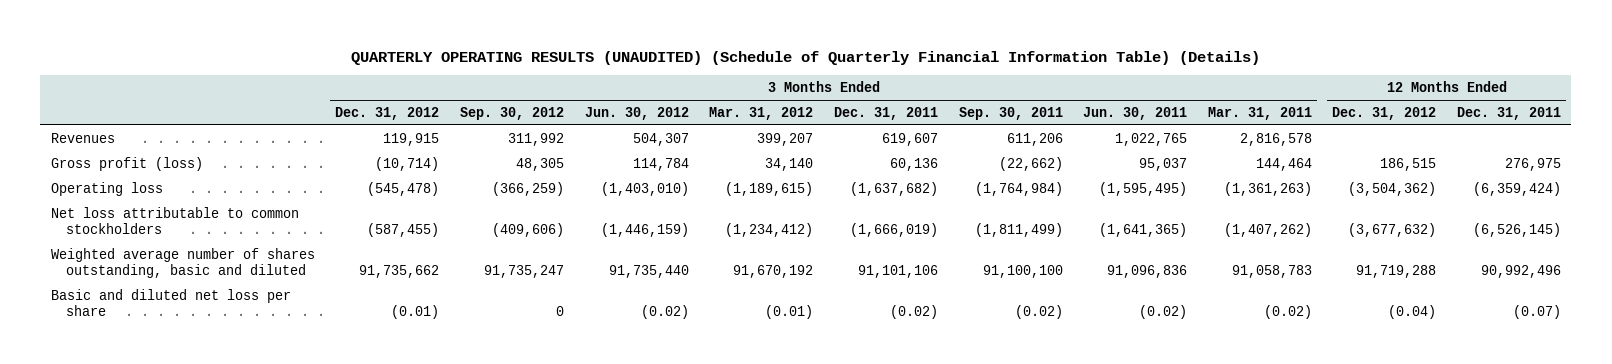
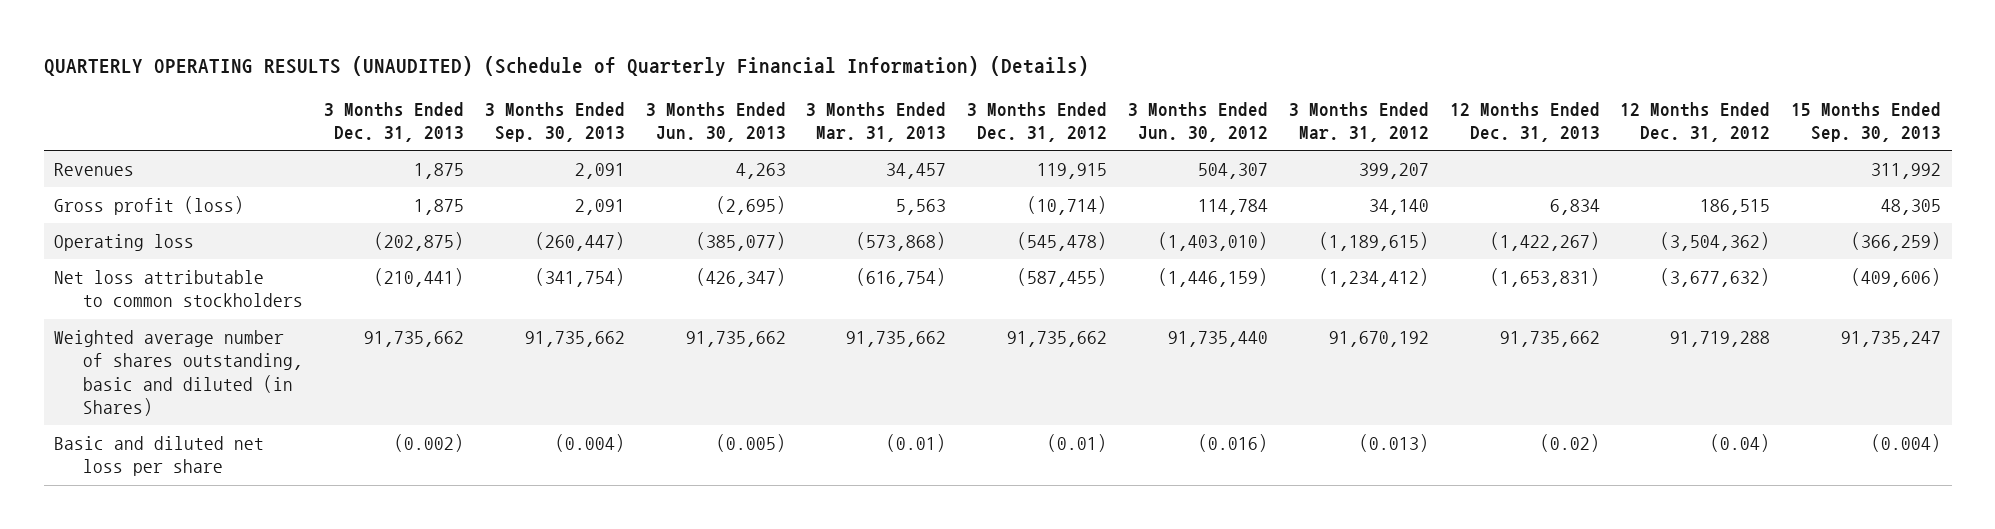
[350,50,1260,65] QUARTERLY OPERATING RESULTS (UNAUDITED) (Schedule of Quarterly Financial Information Table) (Details) -> [43,56,1089,77] QUARTERLY OPERATING RESULTS (UNAUDITED) (Schedule of Quarterly Financial Information) (Details)
[460,106,565,120] Sep. 30, 2012 -> none
[833,106,938,120] Dec. 31, 2011 -> none
[958,106,1063,120] Sep. 30, 2011 -> none
[1083,106,1188,120] Jun. 30, 2011 -> none
[1207,106,1312,120] Mar. 31, 2011 -> none
[1457,106,1562,120] Dec. 31, 2011 -> none
none -> [323,101,464,142] 3 Months Ended Dec. 31, 2013
none -> [484,101,625,142] 3 Months Ended Sep. 30, 2013
none -> [645,101,786,142] 3 Months Ended Jun. 30, 2013
none -> [806,101,947,142] 3 Months Ended Mar. 31, 2013
none -> [1449,101,1600,142] 12 Months Ended Dec. 31, 2013
none -> [1791,101,1942,142] 15 Months Ended Sep. 30, 2013
[50,247,315,278] Weighted average number of shares outstanding, basic and diluted -> [54,330,304,416] Weighted average number of shares outstanding, basic and diluted (in Shares)
[640,304,689,319] (0.02) -> [1198,434,1269,453] (0.016)
[765,304,814,319] (0.01) -> [1358,434,1429,453] (0.013)

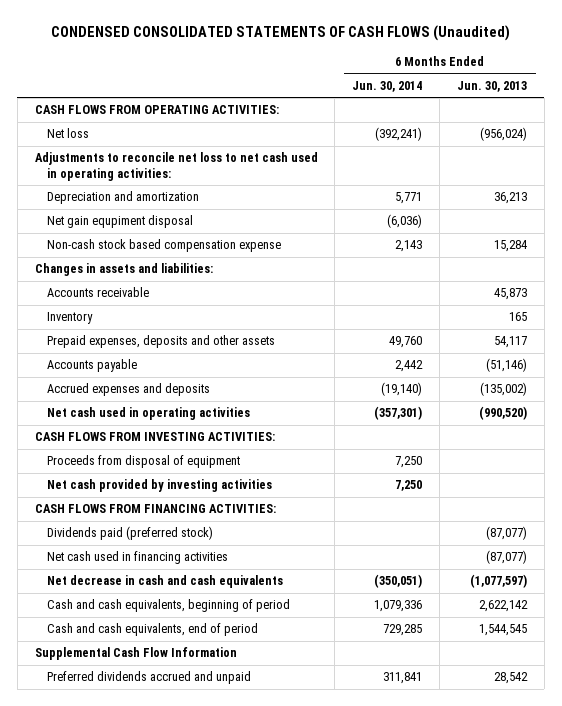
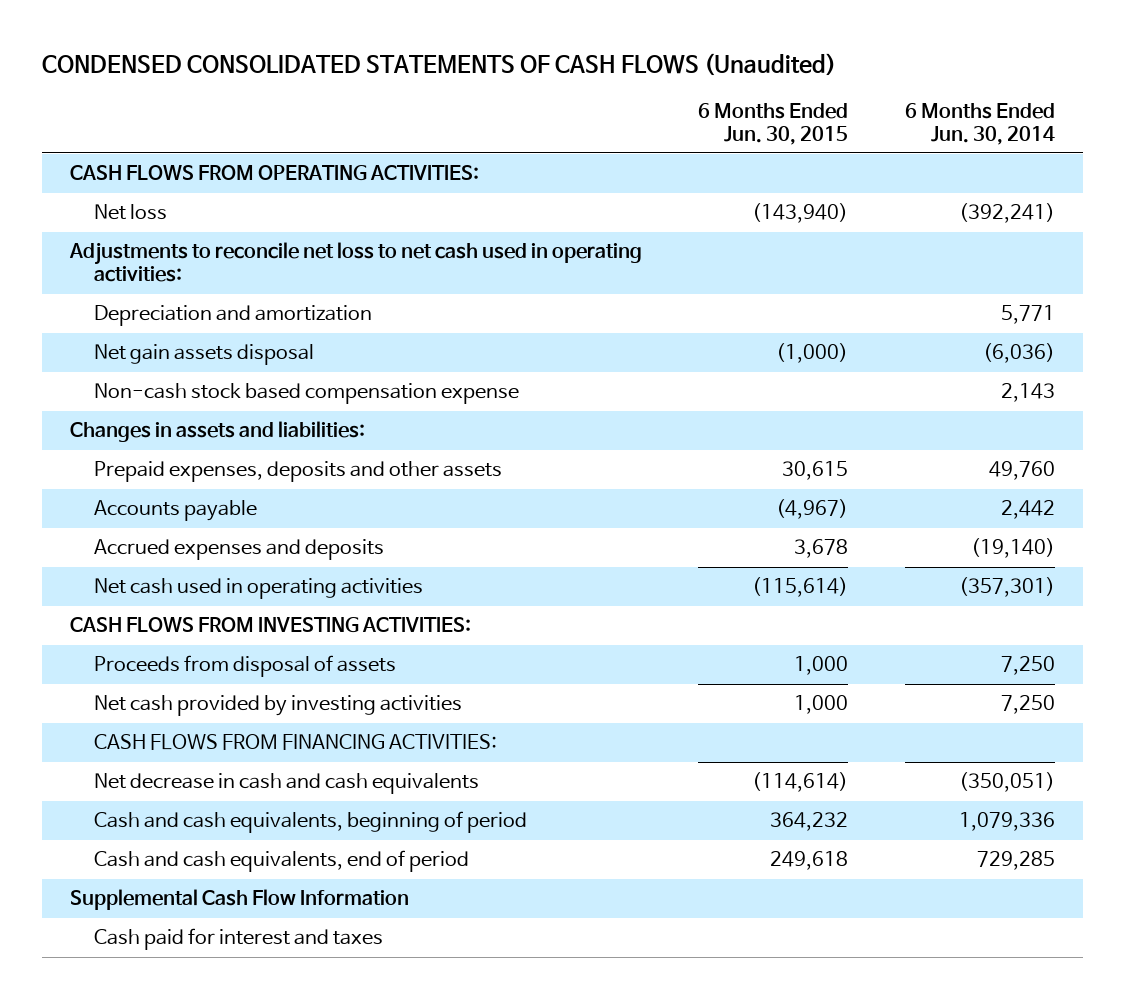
[457,80,528,92] Jun. 30, 2013 -> none
none -> [698,102,849,145] 6 Months Ended Jun. 30, 2015
[46,215,193,229] Net gain equpiment disposal -> [93,344,314,366] Net gain assets disposal
[46,287,149,298] Accounts receivable -> none
[46,312,93,325] Inventory -> none
[46,455,240,469] Proceeds from disposal of equipment -> [93,655,396,678] Proceeds from disposal of assets
[46,526,213,541] Dividends paid (preferred stock) -> none
[46,551,228,565] Net cash used in financing activities -> none
[46,671,251,685] Preferred dividends accrued and unpaid -> none
none -> [93,928,383,951] Cash paid for interest and taxes

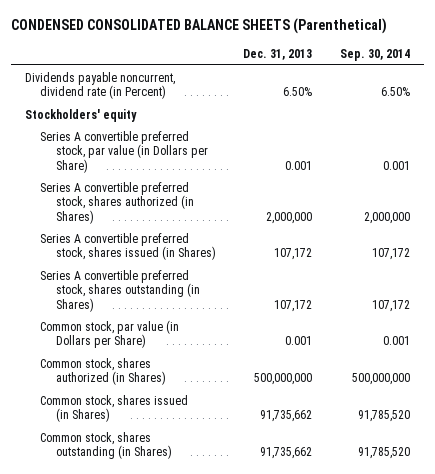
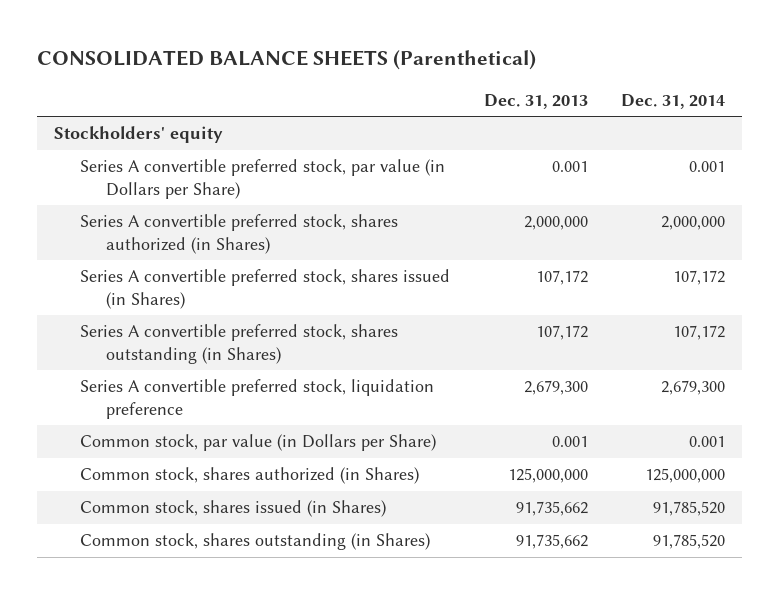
[11,18,388,35] CONDENSED CONSOLIDATED BALANCE SHEETS (Parenthetical) -> [37,50,537,71] CONSOLIDATED BALANCE SHEETS (Parenthetical)
[339,48,410,61] Sep. 30, 2014 -> none
none -> [621,93,726,109] Dec. 31, 2014
[24,71,175,100] Dividends payable noncurrent, dividend rate (in Percent) -> none
none -> [79,379,434,419] Series A convertible preferred stock, liquidation preference
[254,373,313,386] 500,000,000 -> [507,468,588,484] 125,000,000

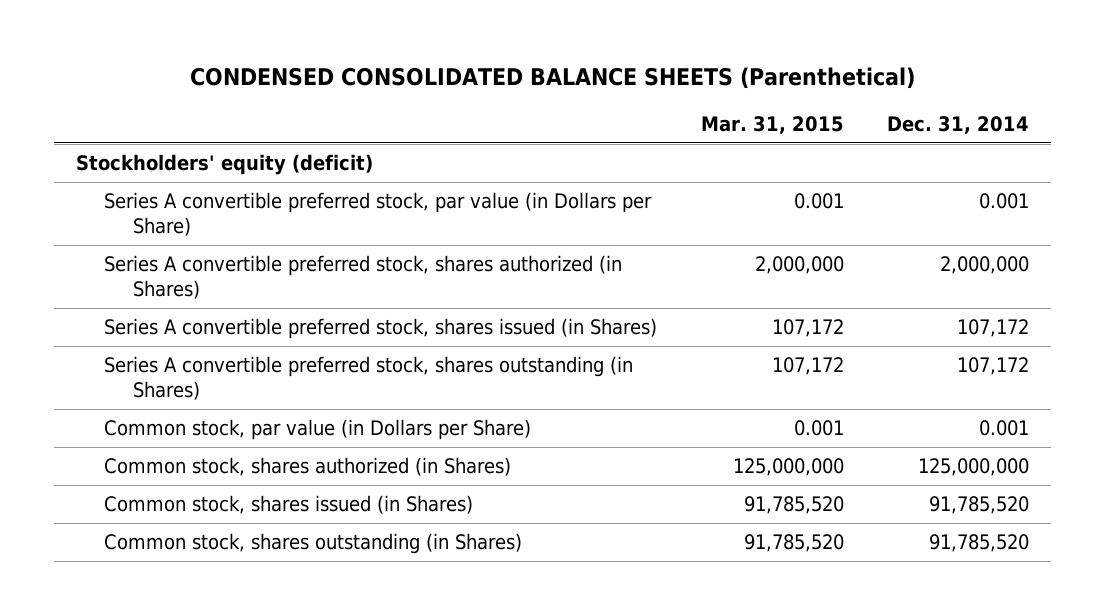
[37,50,537,71] CONSOLIDATED BALANCE SHEETS (Parenthetical) -> [190,66,916,89] CONDENSED CONSOLIDATED BALANCE SHEETS (Parenthetical)
[483,93,588,109] Dec. 31, 2013 -> none
none -> [700,116,844,135] Mar. 31, 2015
[54,126,224,144] Stockholders' equity -> [75,154,373,176] Stockholders' equity (deficit)
[79,379,434,419] Series A convertible preferred stock, liquidation preference -> none

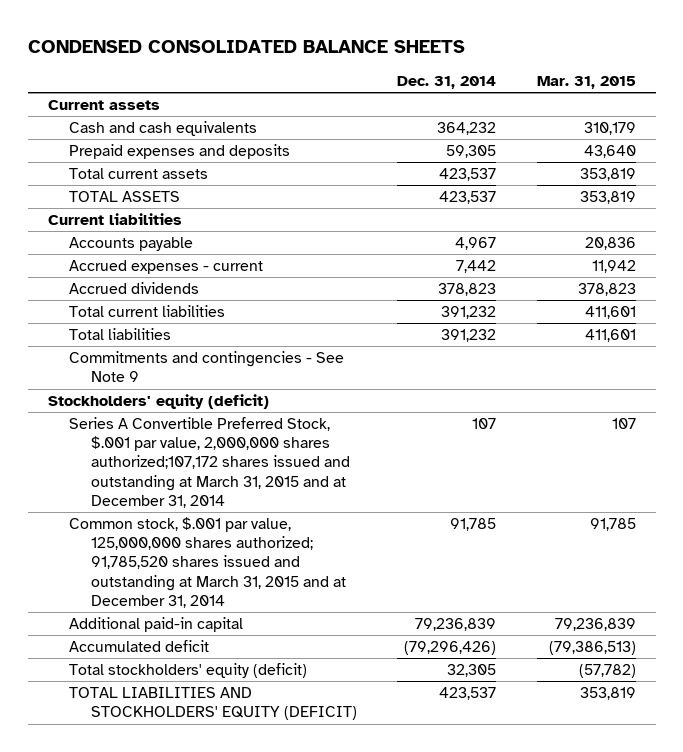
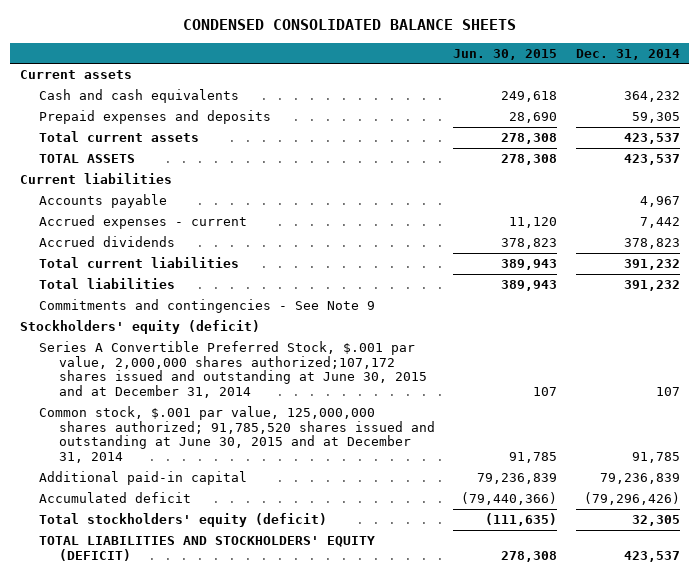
[536,75,636,89] Mar. 31, 2015 -> none
none -> [453,48,558,60] Jun. 30, 2015
[69,417,350,508] Series A Convertible Preferred Stock, $.001 par value, 2,000,000 shares authorized;107,172 shares issued and outstanding at March 31, 2015 and at December 31, 2014 -> [39,341,427,398] Series A Convertible Preferred Stock, $.001 par value, 2,000,000 shares authorized;107,172 shares issued and outstanding at June 30, 2015 and at December 31, 2014
[69,517,346,608] Common stock, $.001 par value, 125,000,000 shares authorized; 91,785,520 shares issued and outstanding at March 31, 2015 and at December 31, 2014 -> [39,406,435,463] Common stock, $.001 par value, 125,000,000 shares authorized; 91,785,520 shares issued and outstanding at June 30, 2015 and at December 31, 2014

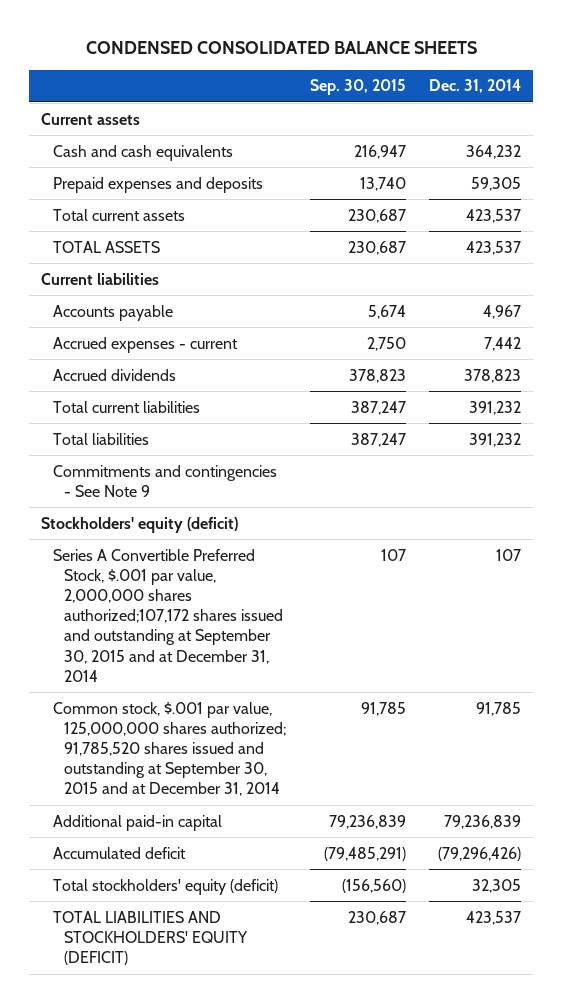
[453,48,558,60] Jun. 30, 2015 -> none
none -> [309,79,406,96] Sep. 30, 2015
[39,341,427,398] Series A Convertible Preferred Stock, $.001 par value, 2,000,000 shares authorized;107,172 shares issued and outstanding at June 30, 2015 and at December 31, 2014 -> [52,548,283,682] Series A Convertible Preferred Stock, $.001 par value, 2,000,000 shares authorized;107,172 shares issued and outstanding at September 30, 2015 and at December 31, 2014
[39,406,435,463] Common stock, $.001 par value, 125,000,000 shares authorized; 91,785,520 shares issued and outstanding at June 30, 2015 and at December 31, 2014 -> [52,701,286,797] Common stock, $.001 par value, 125,000,000 shares authorized; 91,785,520 shares issued and outstanding at September 30, 2015 and at December 31, 2014

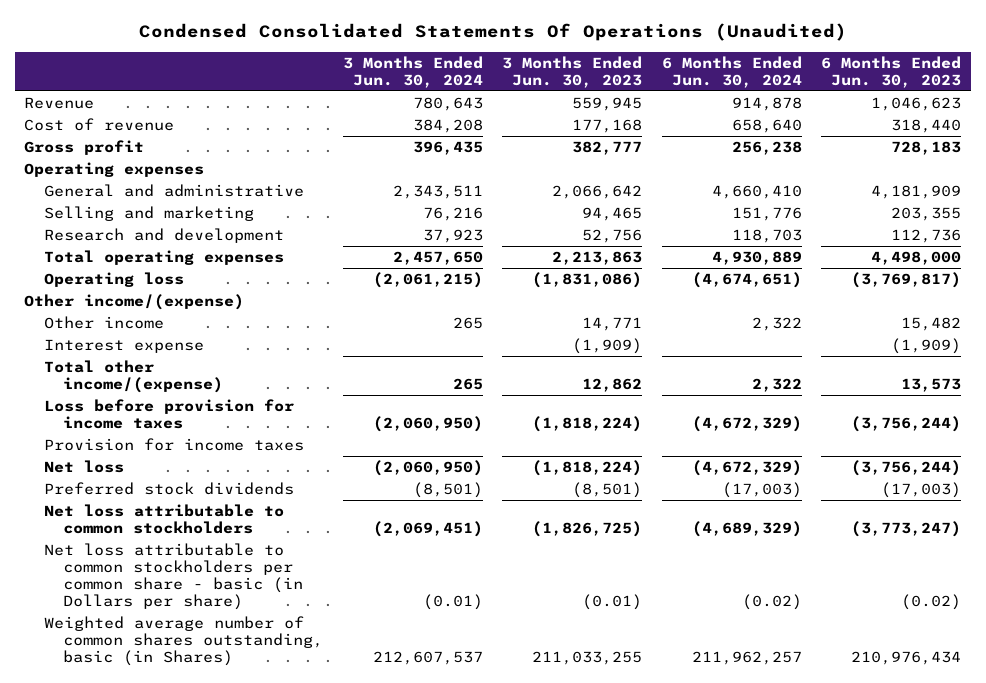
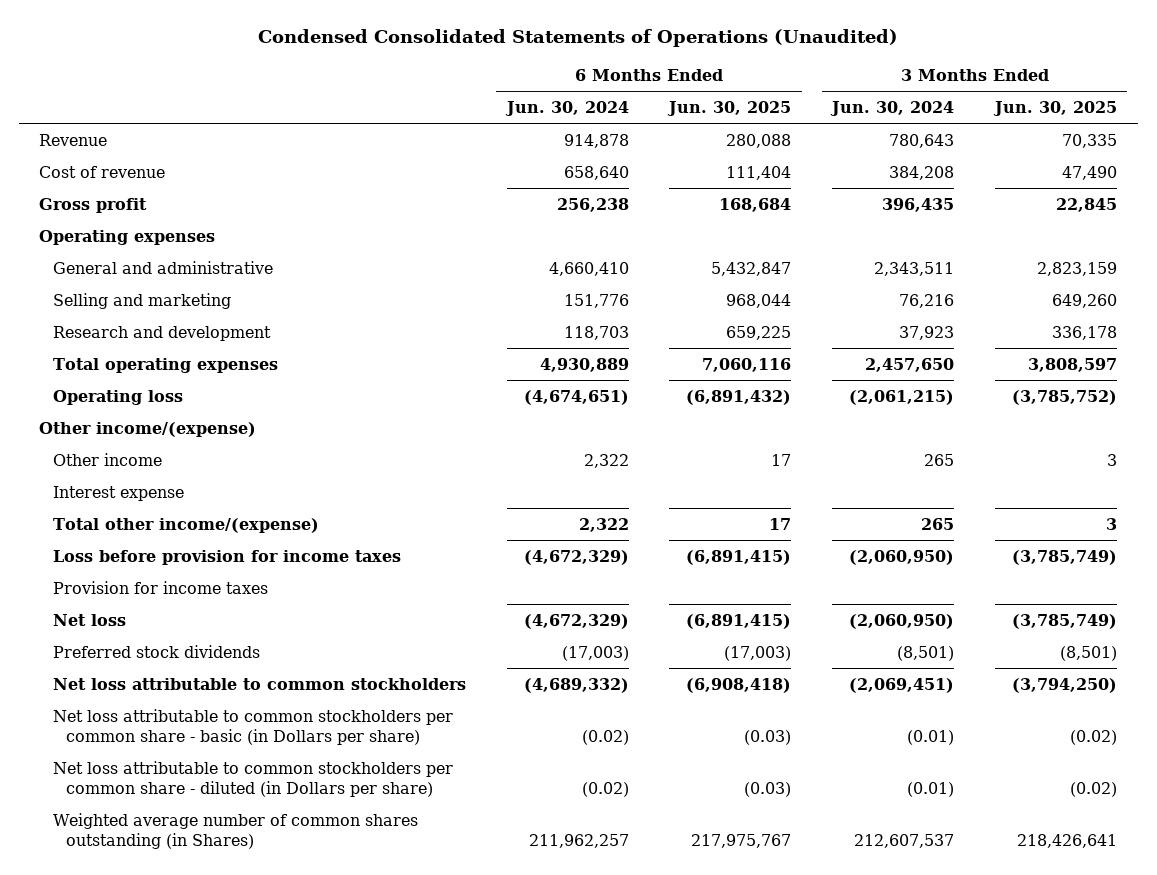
[138,23,847,42] Condensed Consolidated Statements Of Operations (Unaudited) -> [258,29,899,48] Condensed Consolidated Statements of Operations (Unaudited)
[502,55,643,88] 3 Months Ended Jun. 30, 2023 -> none
[821,55,962,88] 6 Months Ended Jun. 30, 2023 -> none
none -> [667,100,792,116] Jun. 30, 2025
none -> [993,100,1118,116] Jun. 30, 2025
[691,521,802,538] (4,689,329) -> [523,677,629,693] (4,689,332)
none -> [52,760,453,797] Net loss attributable to common stockholders per common share - diluted (in Dollars per share)
[43,616,324,667] Weighted average number of common shares outstanding, basic (in Shares) -> [52,812,418,849] Weighted average number of common shares outstanding (in Shares)

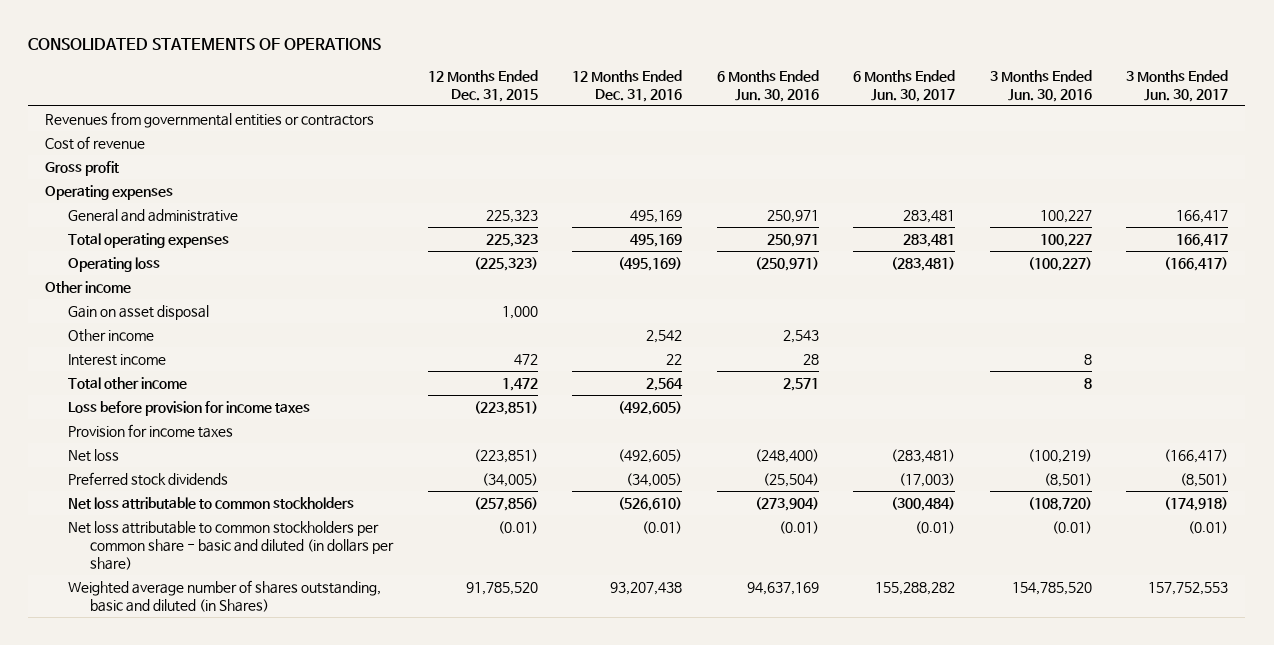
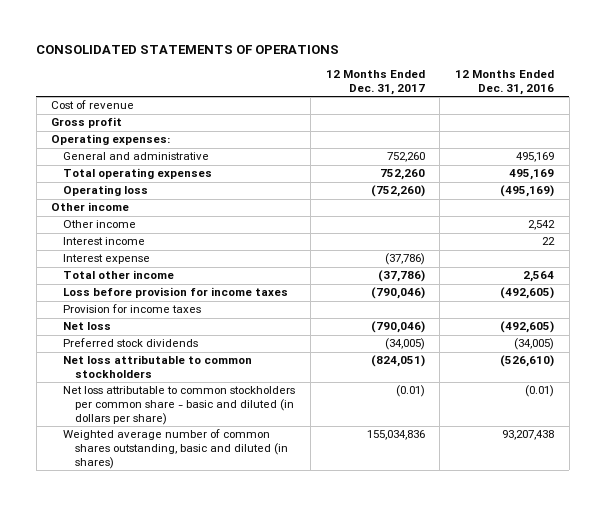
[427,70,538,102] 12 Months Ended Dec. 31, 2015 -> none
[716,70,819,102] 6 Months Ended Jun. 30, 2016 -> none
[853,70,956,102] 6 Months Ended Jun. 30, 2017 -> none
[989,70,1092,102] 3 Months Ended Jun. 30, 2016 -> none
[1126,70,1229,102] 3 Months Ended Jun. 30, 2017 -> none
none -> [325,70,425,95] 12 Months Ended Dec. 31, 2017
[45,112,375,129] Revenues from governmental entities or contractors -> none
[45,185,174,201] Operating expenses -> [51,134,171,146] Operating expenses:
[67,305,209,321] Gain on asset disposal -> none
none -> [63,254,151,265] Interest expense
[67,580,381,612] Weighted average number of shares outstanding, basic and diluted (in Shares) -> [63,429,289,469] Weighted average number of common shares outstanding, basic and diluted (in shares)

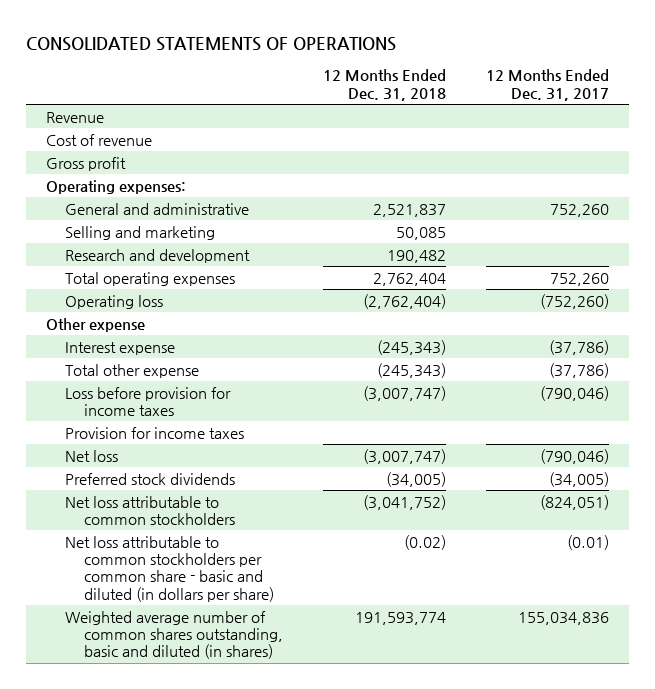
[454,70,554,95] 12 Months Ended Dec. 31, 2016 -> none
none -> [322,69,446,101] 12 Months Ended Dec. 31, 2018
none -> [46,111,105,123] Revenue
none -> [64,225,215,240] Selling and marketing
none -> [64,248,250,263] Research and development
[51,202,130,212] Other income -> none
[63,220,137,229] Other income -> none
[63,237,146,246] Interest income -> none
none -> [46,317,146,332] Other expense
[63,270,175,280] Total other income -> [64,363,199,378] Total other expense

